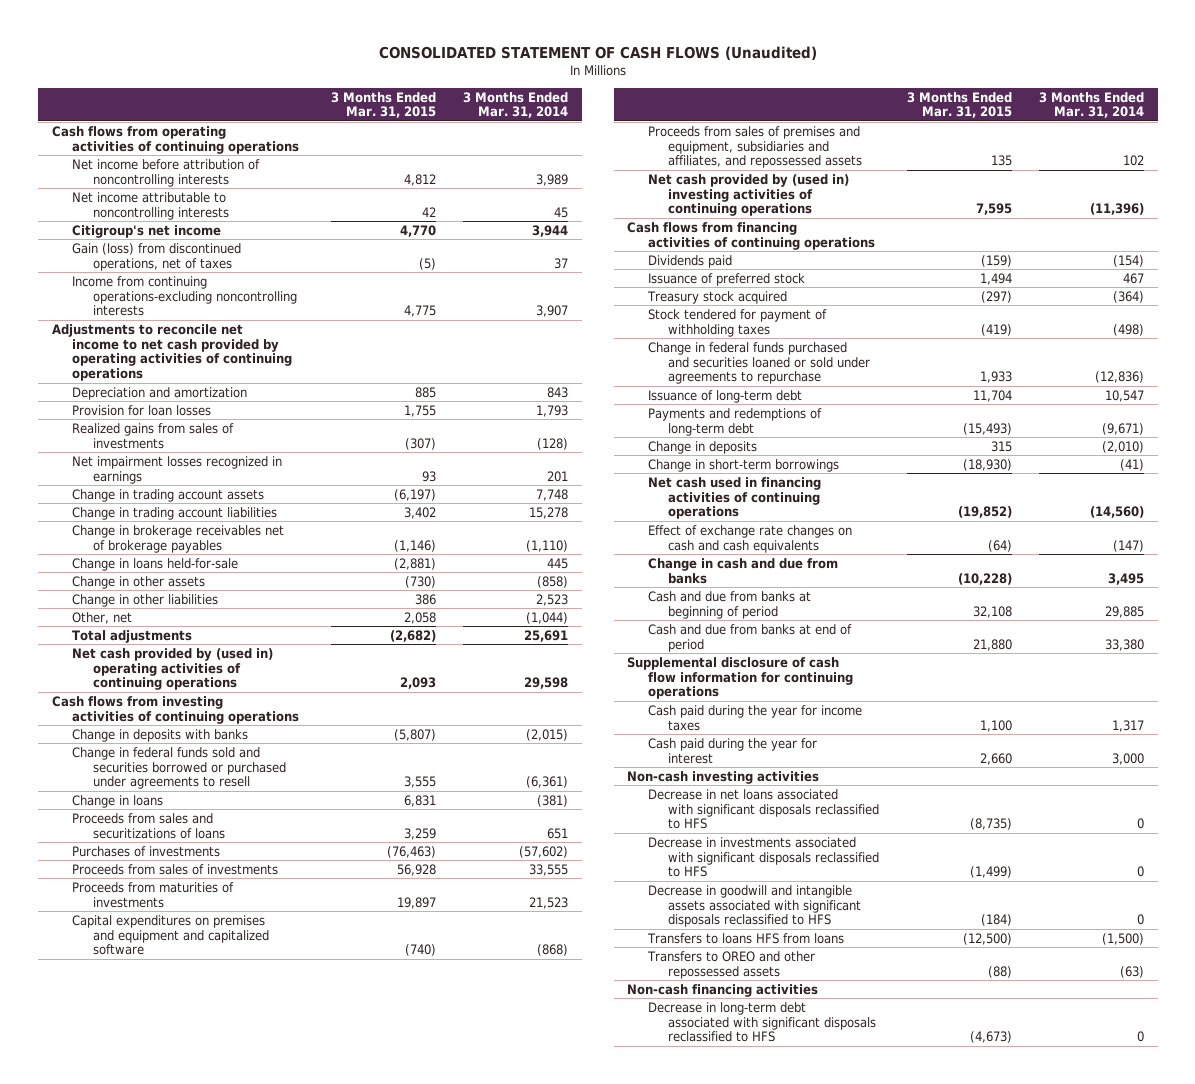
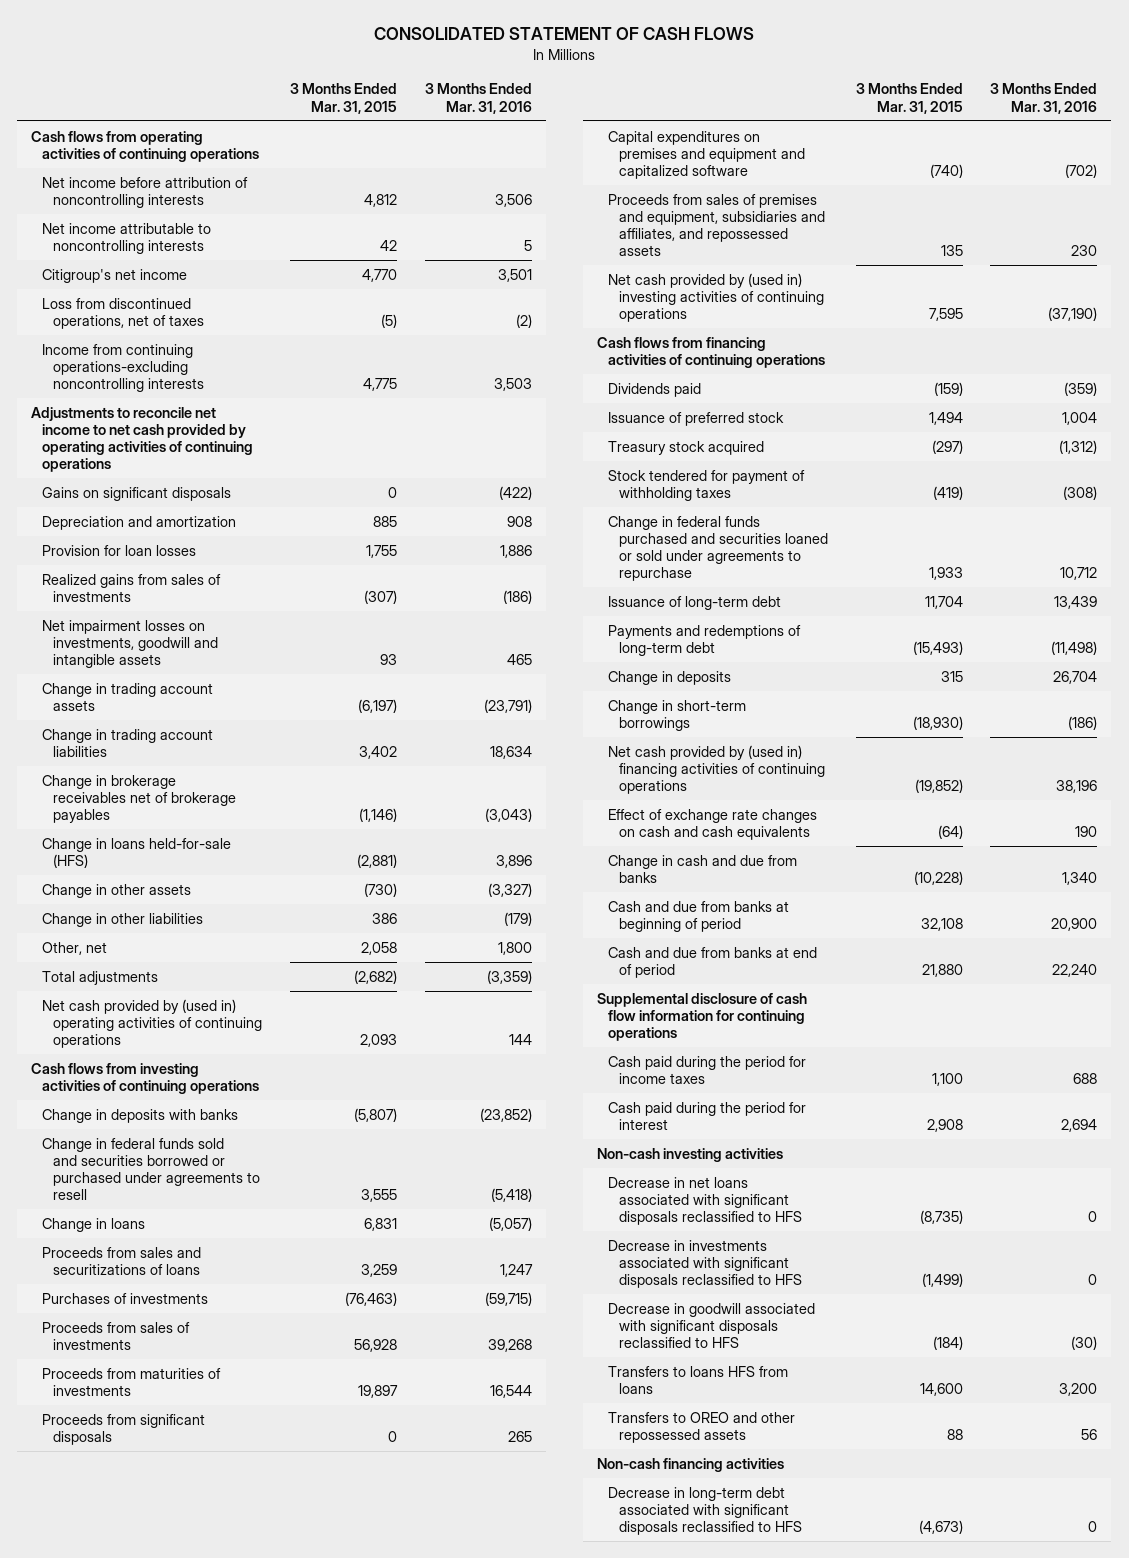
[378,45,817,60] CONSOLIDATED STATEMENT OF CASH FLOWS (Unaudited) -> [374,27,755,41] CONSOLIDATED STATEMENT OF CASH FLOWS
[463,91,569,119] 3 Months Ended Mar. 31, 2014 -> none
none -> [424,83,532,114] 3 Months Ended Mar. 31, 2016
[72,242,242,271] Gain (loss) from discontinued operations, net of taxes -> [42,297,205,329] Loss from discontinued operations, net of taxes
none -> [42,486,232,501] Gains on significant disposals
[72,455,283,484] Net impairment losses recognized in earnings -> none
none -> [42,619,219,669] Net impairment losses on investments, goodwill and intangible assets
[72,557,239,571] Change in loans held-for-sale -> [42,837,232,868] Change in loans held-for-sale (HFS)
none -> [42,1413,206,1445] Proceeds from significant disposals
[647,476,821,520] Net cash used in financing activities of continuing operations -> [607,744,825,795] Net cash provided by (used in) financing activities of continuing operations
[647,704,862,731] Cash paid during the year for income taxes -> [607,1055,806,1084] Cash paid during the period for income taxes
[647,737,817,764] Cash paid during the year for interest -> [607,1101,806,1130] Cash paid during the period for interest
[979,752,1012,765] 2,660 -> [926,1118,963,1132] 2,908
[647,884,862,928] Decrease in goodwill and intangible assets associated with significant disposals reclassified to HFS -> [607,1302,815,1349] Decrease in goodwill associated with significant disposals reclassified to HFS
[962,932,1012,945] (12,500) -> [919,1382,963,1396] 14,600
[987,965,1012,978] (88) -> [946,1428,963,1440] 88

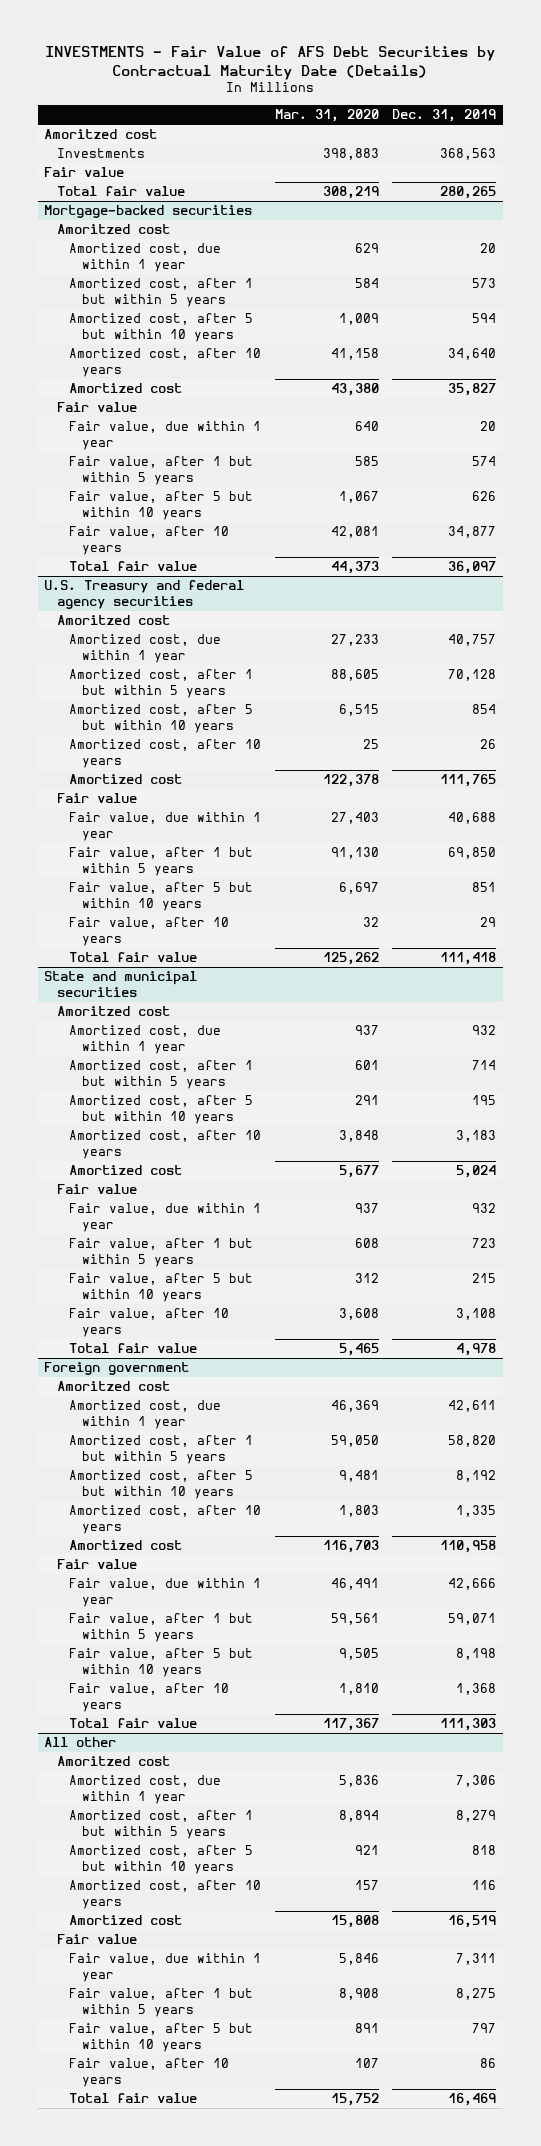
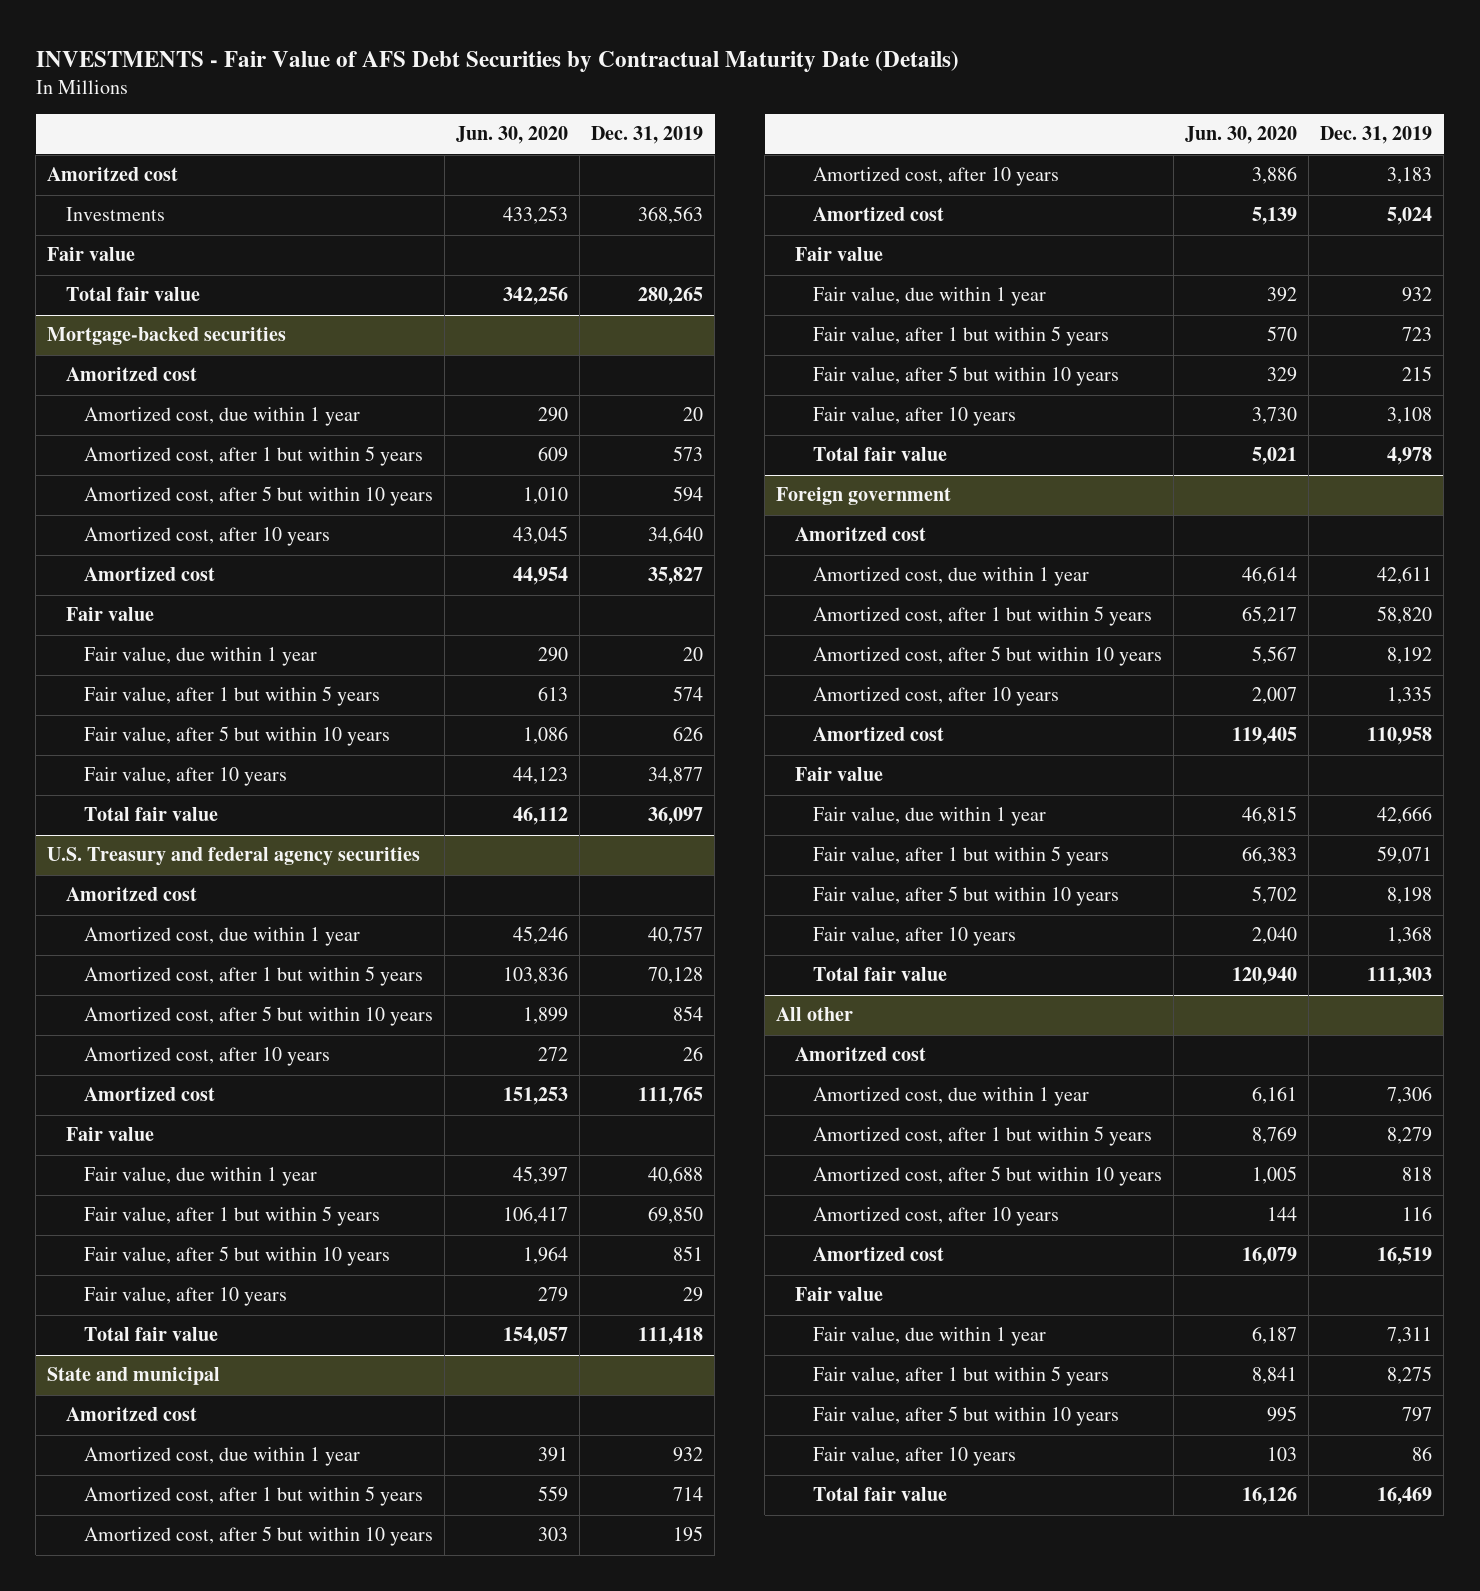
[274,109,379,123] Mar. 31, 2020 -> none
none -> [456,126,569,145] Jun. 30, 2020
[44,971,198,998] State and municipal securities -> [47,1367,221,1386] State and municipal

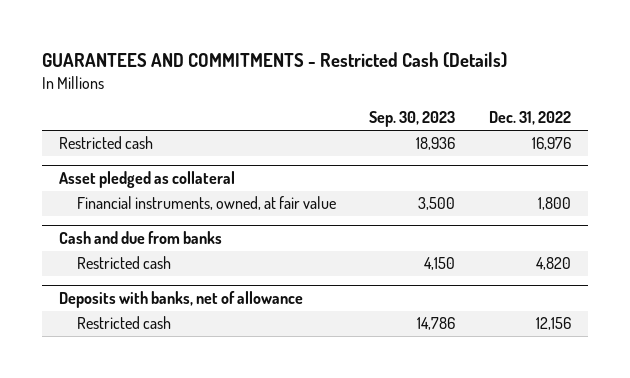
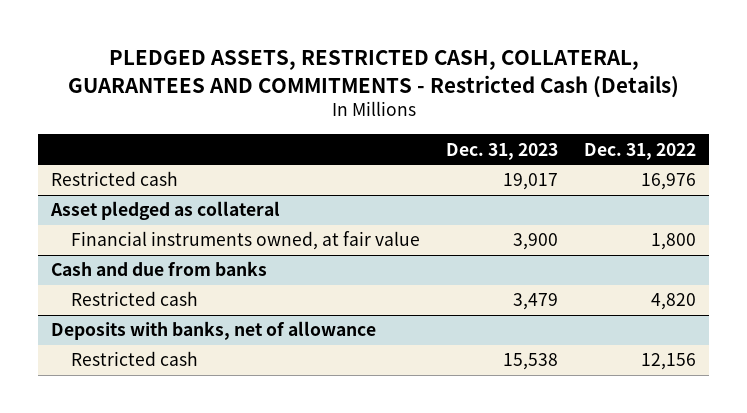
[42,52,508,69] GUARANTEES AND COMMITMENTS - Restricted Cash (Details) -> [67,50,679,98] PLEDGED ASSETS, RESTRICTED CASH, COLLATERAL, GUARANTEES AND COMMITMENTS - Restricted Cash (Details)
[369,111,456,128] Sep. 30, 2023 -> none
none -> [446,142,559,160] Dec. 31, 2023
[76,196,336,211] Financial instruments, owned, at fair value -> [70,231,420,251] Financial instruments owned, at fair value

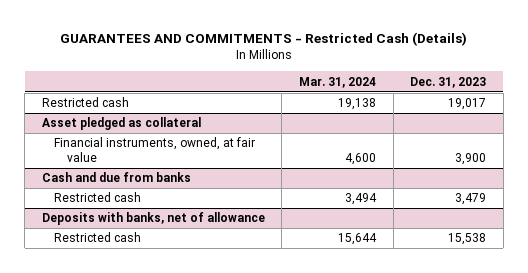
[67,50,679,98] PLEDGED ASSETS, RESTRICTED CASH, COLLATERAL, GUARANTEES AND COMMITMENTS - Restricted Cash (Details) -> [59,32,467,47] GUARANTEES AND COMMITMENTS - Restricted Cash (Details)
[584,142,697,160] Dec. 31, 2022 -> none
none -> [298,76,376,88] Mar. 31, 2024
[70,231,420,251] Financial instruments owned, at fair value -> [54,137,256,163] Financial instruments, owned, at fair value

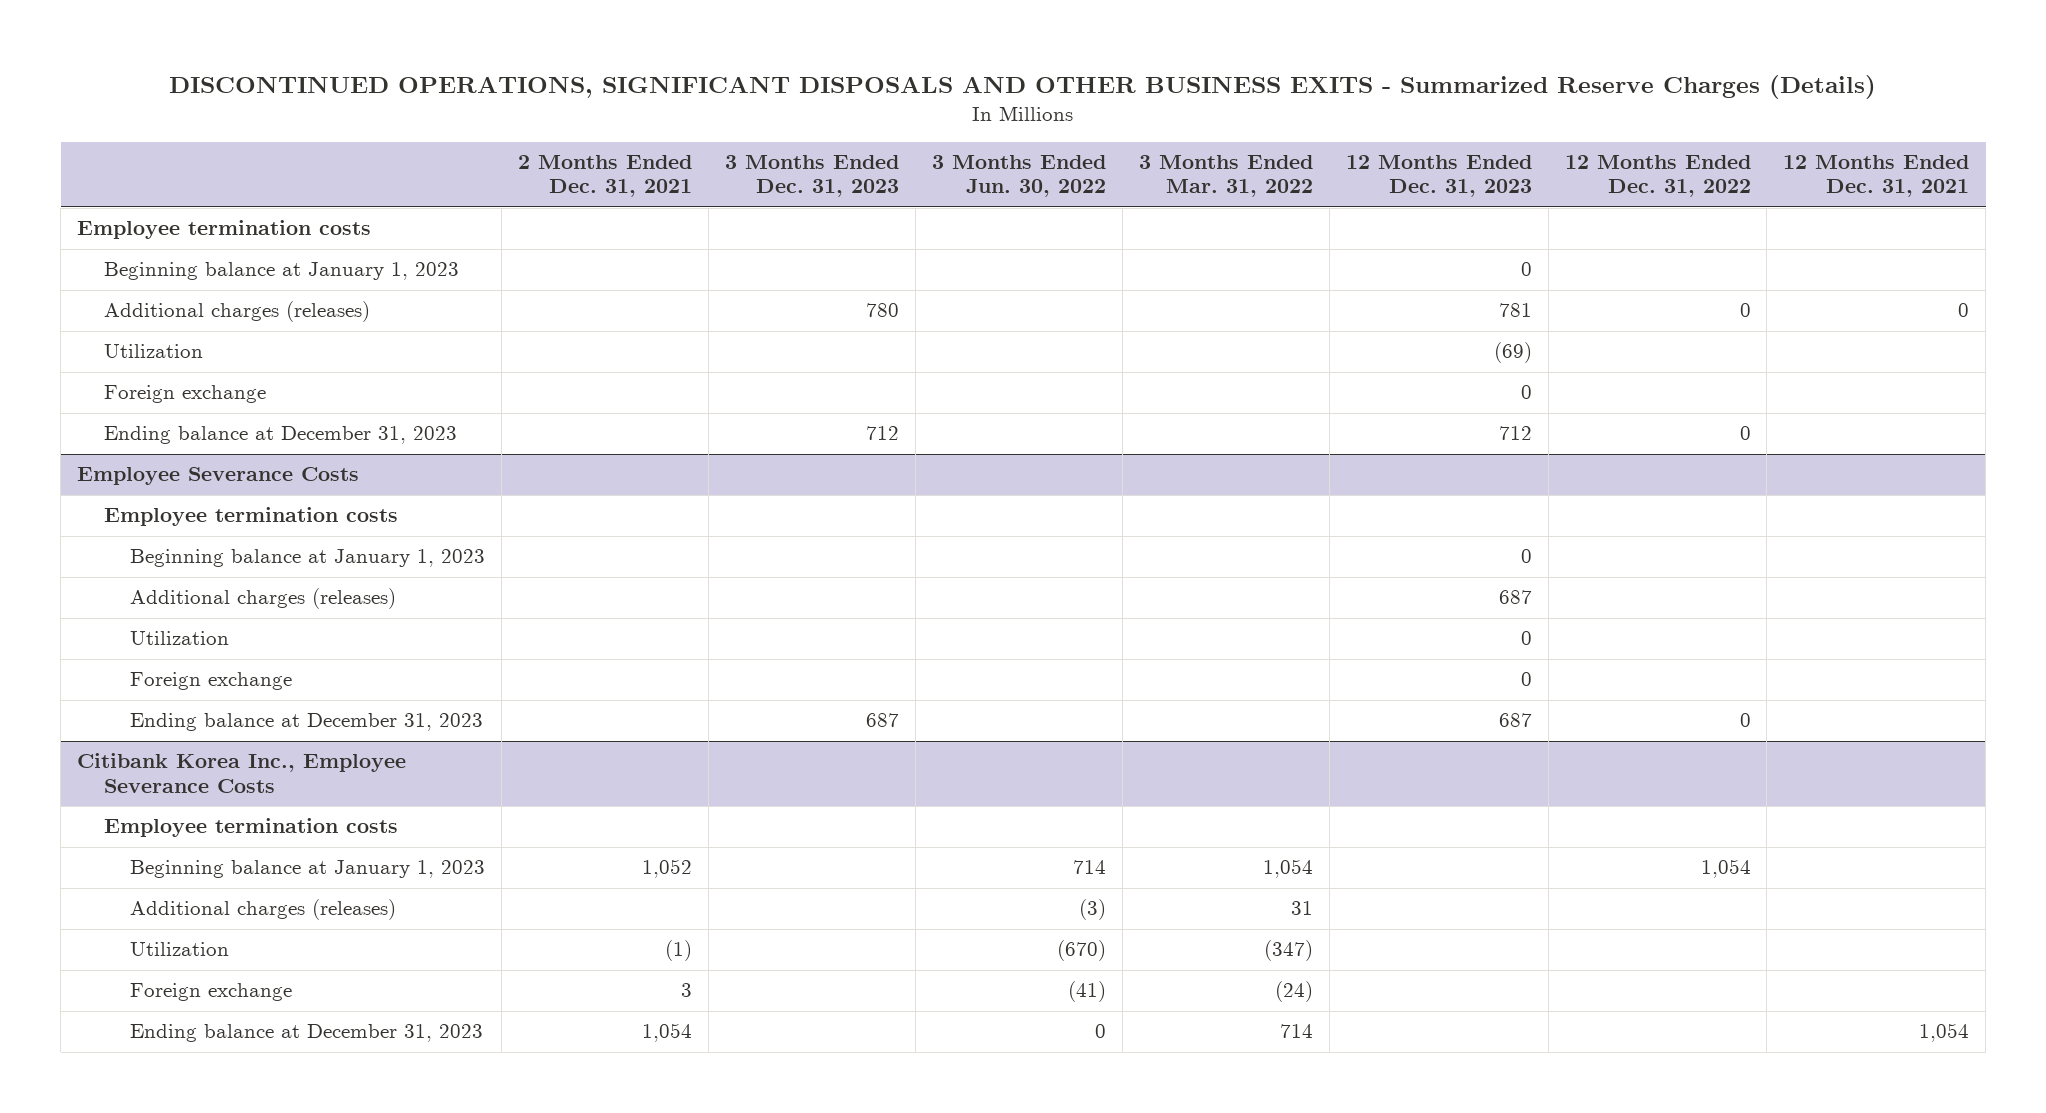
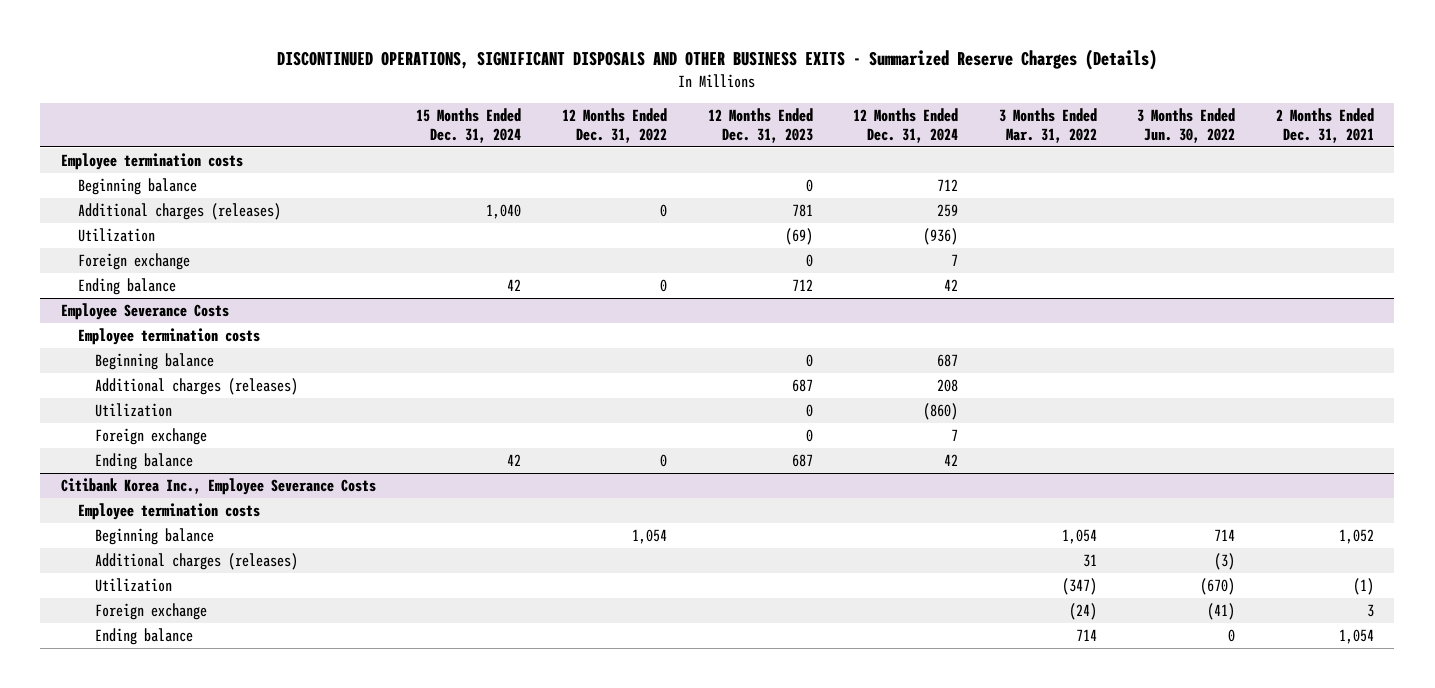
[725,155,900,198] 3 Months Ended Dec. 31, 2023 -> none
[1783,155,1970,198] 12 Months Ended Dec. 31, 2021 -> none
none -> [416,107,522,143] 15 Months Ended Dec. 31, 2024
none -> [853,107,959,143] 12 Months Ended Dec. 31, 2024
[103,262,459,281] Beginning balance at January 1, 2023 -> [77,178,197,196] Beginning balance
[103,426,457,445] Ending balance at December 31, 2023 -> [77,278,176,296] Ending balance
[130,549,486,568] Beginning balance at January 1, 2023 -> [95,353,215,371] Beginning balance
[130,713,484,732] Ending balance at December 31, 2023 -> [95,453,194,471] Ending balance
[130,860,486,879] Beginning balance at January 1, 2023 -> [95,528,215,546] Beginning balance
[130,1024,484,1043] Ending balance at December 31, 2023 -> [95,628,194,646] Ending balance

